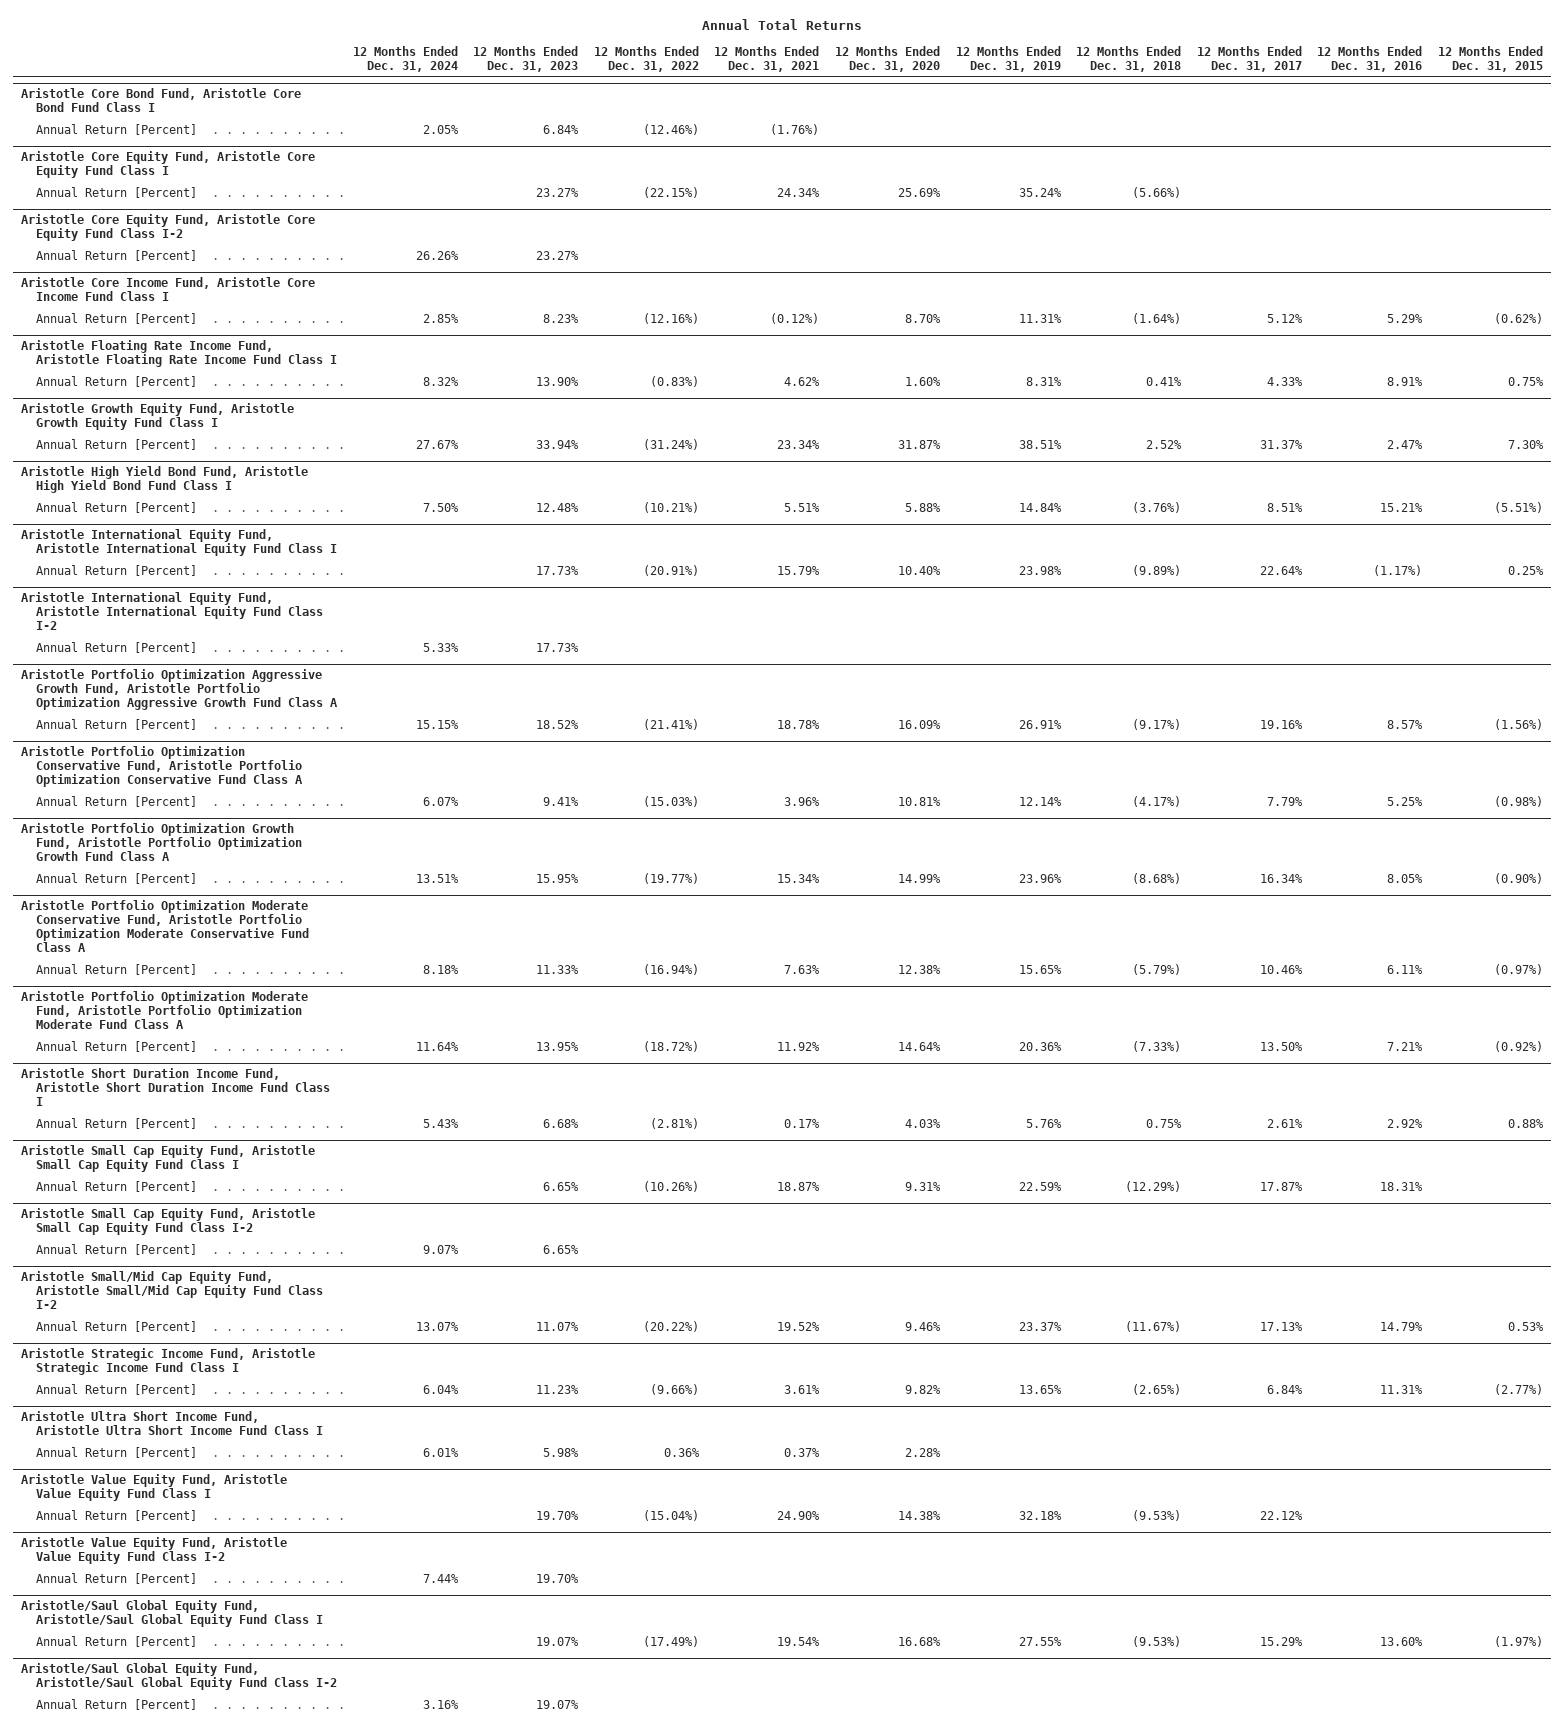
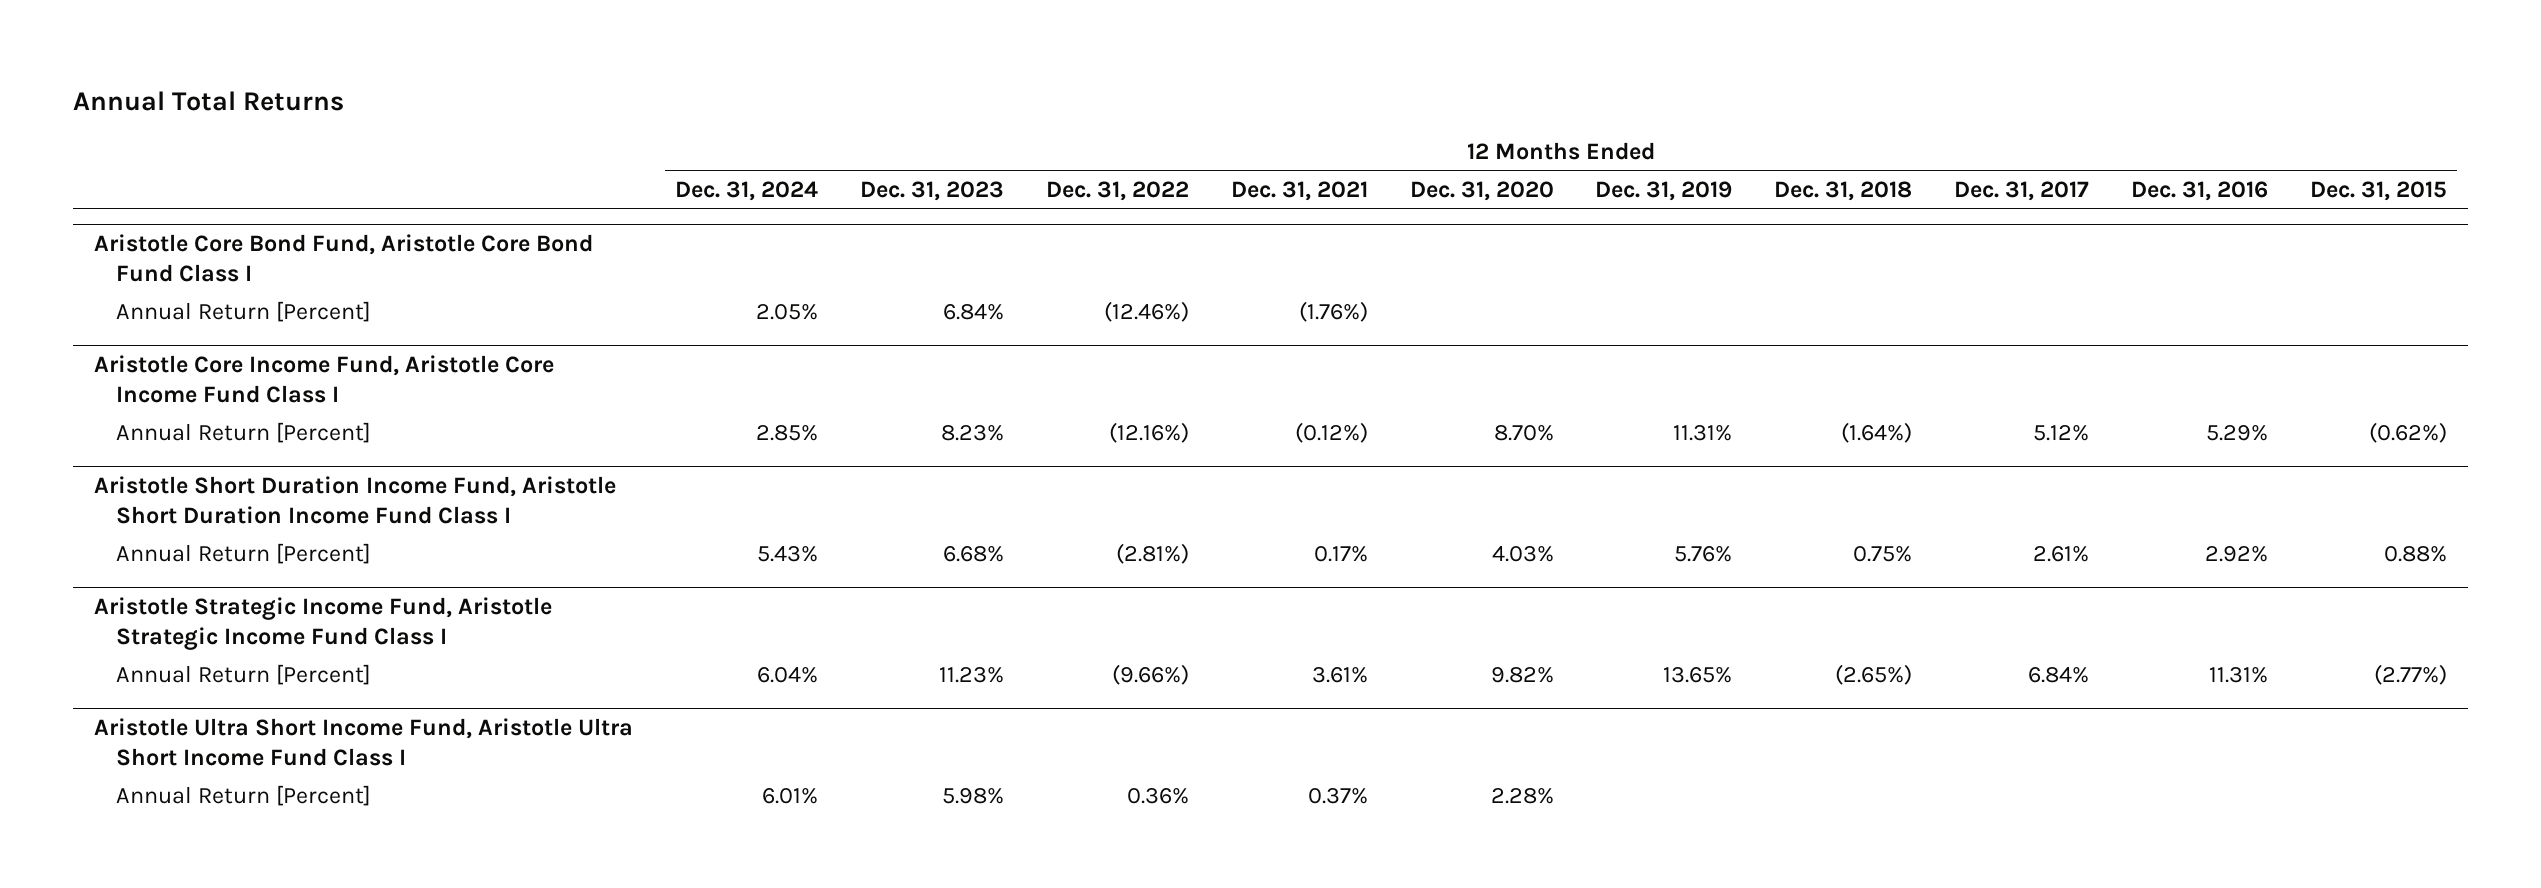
[20,151,315,179] Aristotle Core Equity Fund, Aristotle Core Equity Fund Class I -> none
[36,186,198,198] Annual Return [Percent] -> none
[20,214,315,242] Aristotle Core Equity Fund, Aristotle Core Equity Fund Class I-2 -> none
[36,249,198,261] Annual Return [Percent] -> none
[20,340,338,368] Aristotle Floating Rate Income Fund, Aristotle Floating Rate Income Fund Class I -> none
[36,375,198,387] Annual Return [Percent] -> none
[20,403,294,431] Aristotle Growth Equity Fund, Aristotle Growth Equity Fund Class I -> none
[36,438,198,450] Annual Return [Percent] -> none
[20,466,308,494] Aristotle High Yield Bond Fund, Aristotle High Yield Bond Fund Class I -> none
[36,501,198,513] Annual Return [Percent] -> none
[20,529,338,557] Aristotle International Equity Fund, Aristotle International Equity Fund Class I -> none
[36,564,198,576] Annual Return [Percent] -> none
[20,592,324,631] Aristotle International Equity Fund, Aristotle International Equity Fund Class I-2 -> none
[36,641,198,653] Annual Return [Percent] -> none
[20,669,339,711] Aristotle Portfolio Optimization Aggressive Growth Fund, Aristotle Portfolio Optimization Aggressive Growth Fund Class A -> none
[36,718,198,730] Annual Return [Percent] -> none
[20,746,304,788] Aristotle Portfolio Optimization Conservative Fund, Aristotle Portfolio Optimization Conservative Fund Class A -> none
[36,795,198,807] Annual Return [Percent] -> none
[20,823,303,862] Aristotle Portfolio Optimization Growth Fund, Aristotle Portfolio Optimization Growth Fund Class A -> none
[36,872,198,884] Annual Return [Percent] -> none
[20,900,310,953] Aristotle Portfolio Optimization Moderate Conservative Fund, Aristotle Portfolio Optimization Moderate Conservative Fund Class A -> none
[36,963,198,975] Annual Return [Percent] -> none
[20,991,308,1030] Aristotle Portfolio Optimization Moderate Fund, Aristotle Portfolio Optimization Moderate Fund Class A -> none
[36,1040,198,1052] Annual Return [Percent] -> none
[20,1145,315,1173] Aristotle Small Cap Equity Fund, Aristotle Small Cap Equity Fund Class I -> none
[36,1180,198,1192] Annual Return [Percent] -> none
[20,1208,315,1236] Aristotle Small Cap Equity Fund, Aristotle Small Cap Equity Fund Class I-2 -> none
[36,1243,198,1255] Annual Return [Percent] -> none
[20,1271,324,1310] Aristotle Small/Mid Cap Equity Fund, Aristotle Small/Mid Cap Equity Fund Class I-2 -> none
[36,1320,198,1332] Annual Return [Percent] -> none
[20,1474,287,1502] Aristotle Value Equity Fund, Aristotle Value Equity Fund Class I -> none
[36,1509,198,1521] Annual Return [Percent] -> none
[20,1537,287,1565] Aristotle Value Equity Fund, Aristotle Value Equity Fund Class I-2 -> none
[36,1572,198,1584] Annual Return [Percent] -> none
[20,1600,324,1628] Aristotle/Saul Global Equity Fund, Aristotle/Saul Global Equity Fund Class I -> none
[36,1635,198,1647] Annual Return [Percent] -> none
[20,1663,338,1691] Aristotle/Saul Global Equity Fund, Aristotle/Saul Global Equity Fund Class I-2 -> none
[36,1698,198,1710] Annual Return [Percent] -> none

